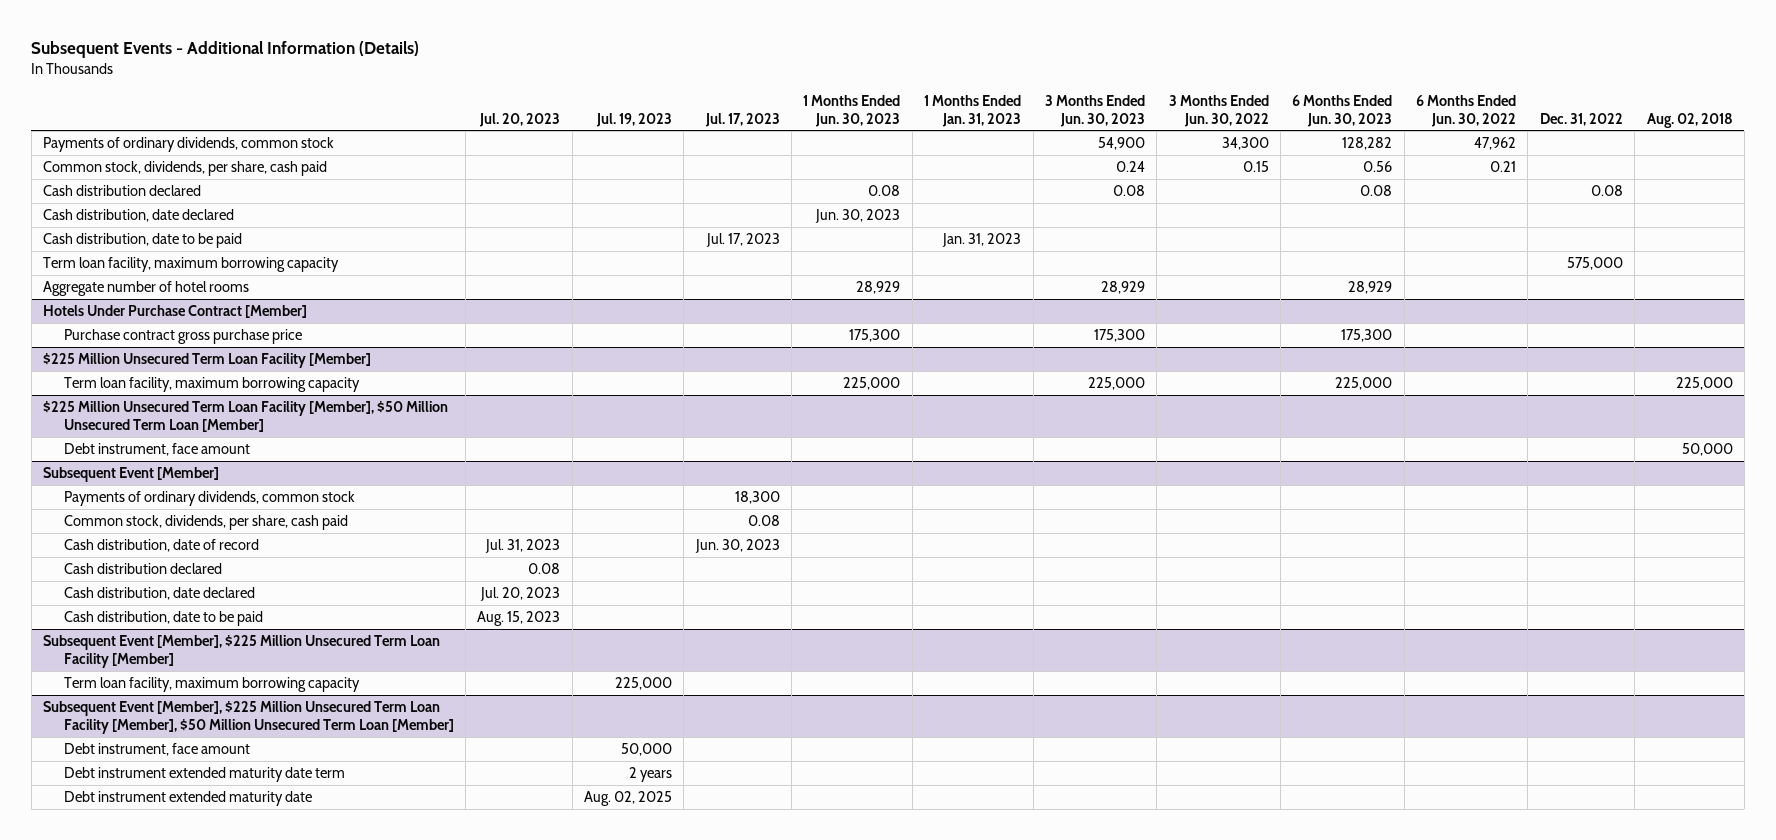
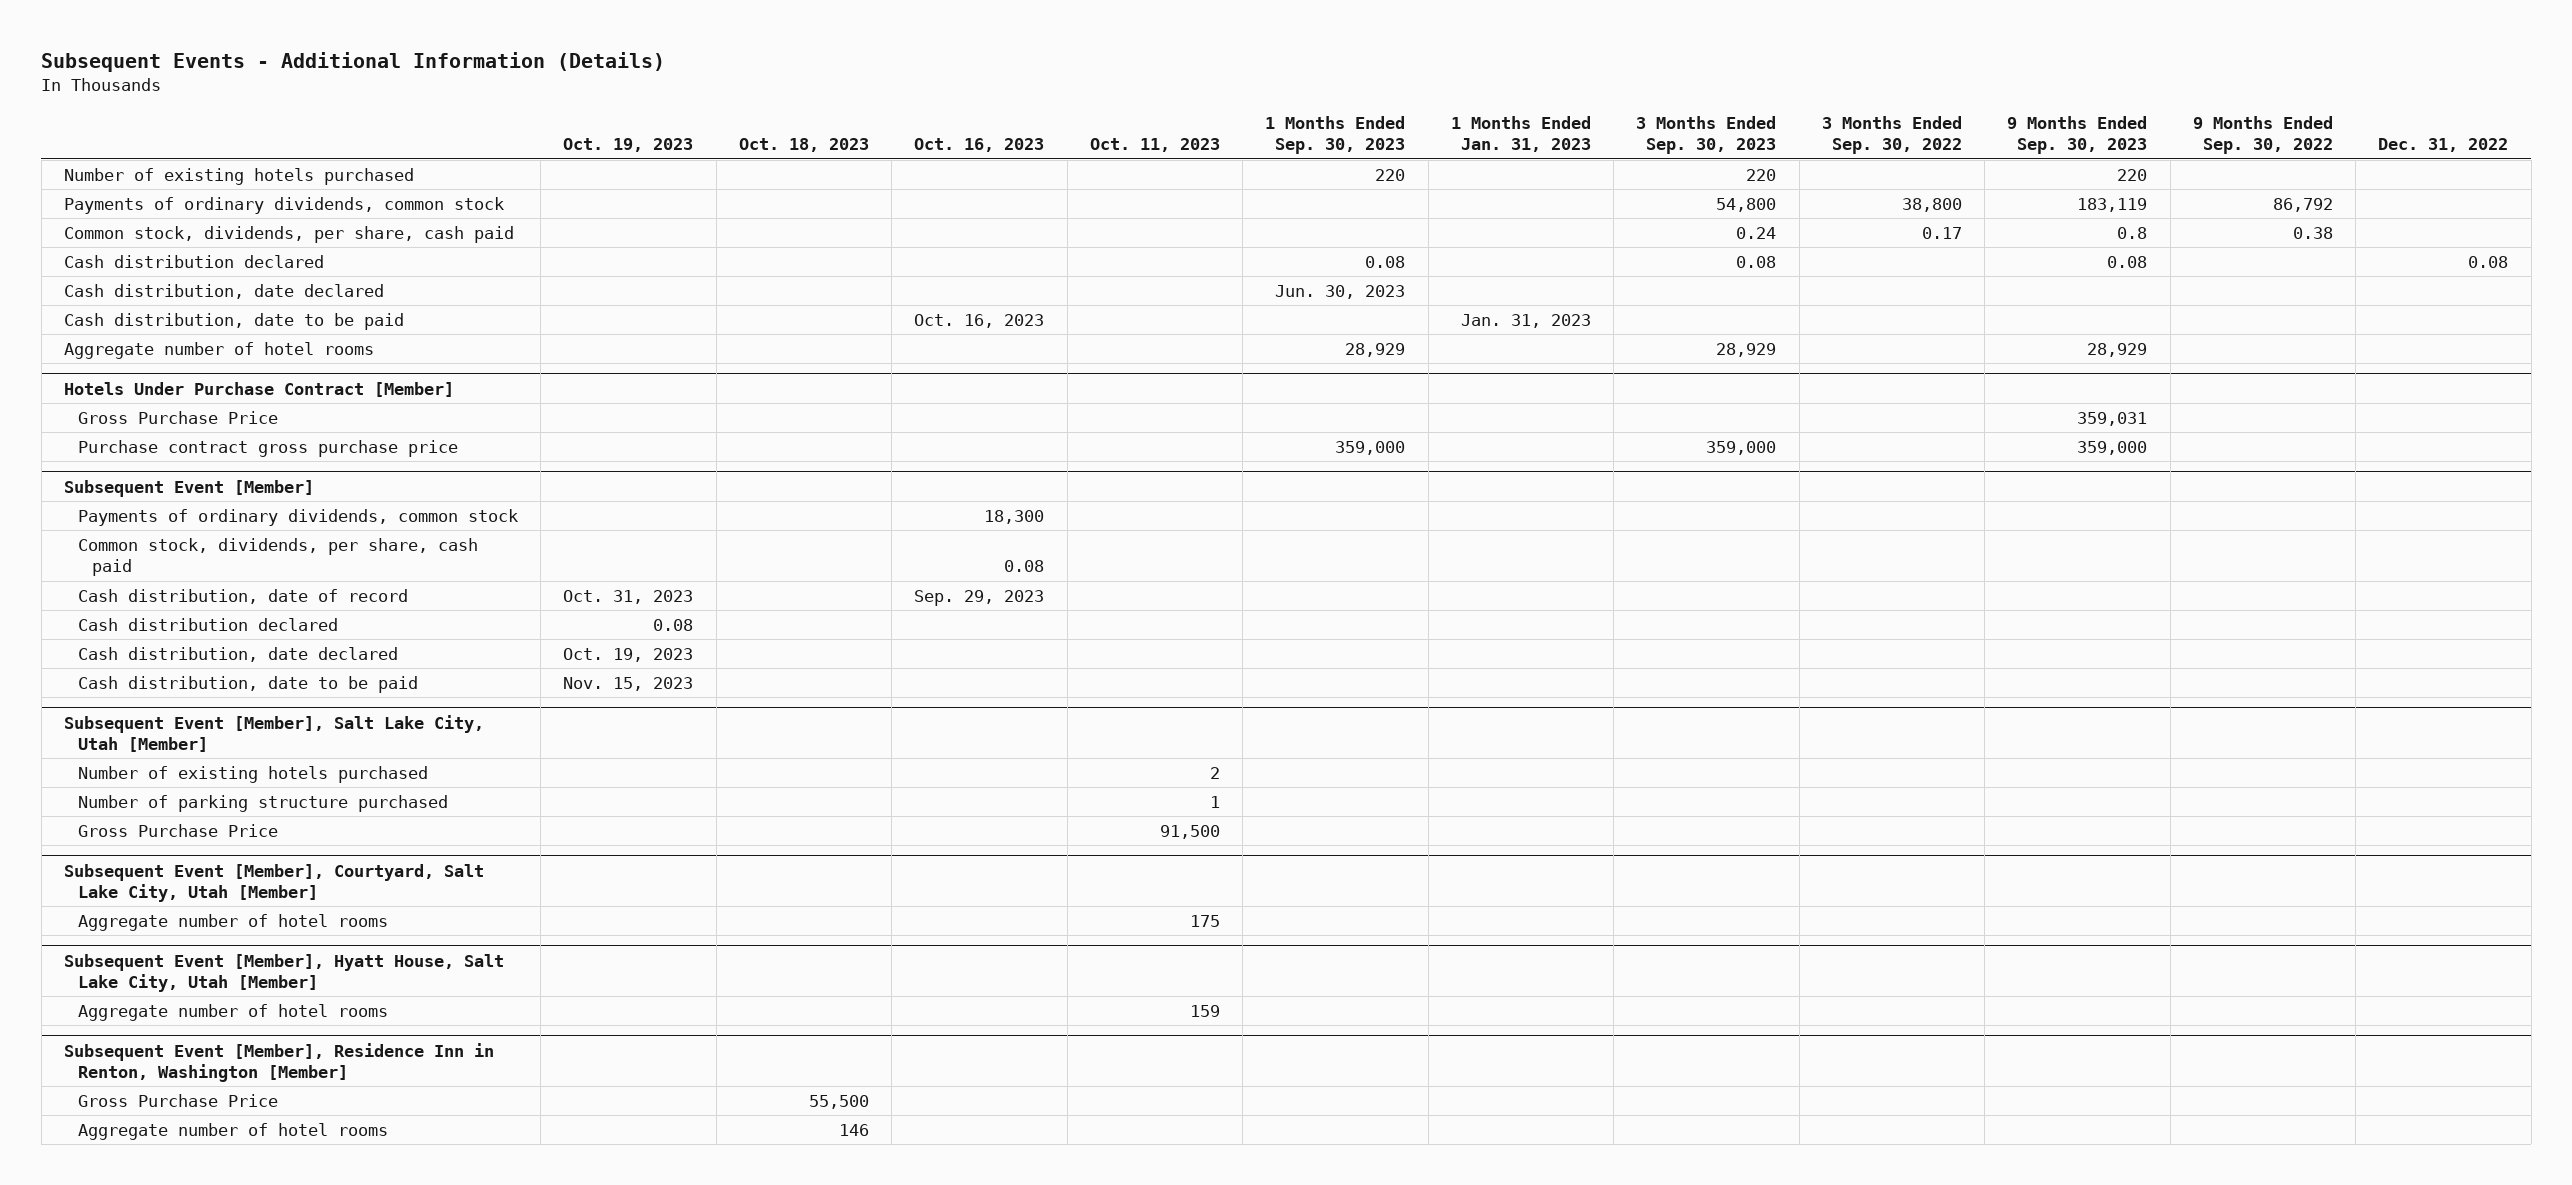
[479,112,561,127] Jul. 20, 2023 -> none
[596,112,673,127] Jul. 19, 2023 -> none
[704,112,780,127] Jul. 17, 2023 -> none
[803,94,901,127] 1 Months Ended Jun. 30, 2023 -> none
[1044,94,1145,127] 3 Months Ended Jun. 30, 2023 -> none
[1168,94,1269,127] 3 Months Ended Jun. 30, 2022 -> none
[1292,94,1393,127] 6 Months Ended Jun. 30, 2023 -> none
[1416,94,1517,127] 6 Months Ended Jun. 30, 2022 -> none
[1646,112,1733,128] Aug. 02, 2018 -> none
none -> [563,138,694,153] Oct. 19, 2023
none -> [738,138,869,153] Oct. 18, 2023
none -> [914,138,1045,153] Oct. 16, 2023
none -> [1089,138,1220,153] Oct. 11, 2023
none -> [1265,115,1406,155] 1 Months Ended Sep. 30, 2023
none -> [1636,115,1777,155] 3 Months Ended Sep. 30, 2023
none -> [1821,115,1962,155] 3 Months Ended Sep. 30, 2022
none -> [2007,115,2148,155] 9 Months Ended Sep. 30, 2023
none -> [2192,115,2333,155] 9 Months Ended Sep. 30, 2022
none -> [63,167,414,185] Number of existing hotels purchased
[43,257,340,273] Term loan facility, maximum borrowing capacity -> none
none -> [77,410,278,424] Gross Purchase Price
[43,353,372,369] $225 Million Unsecured Term Loan Facility [Member] -> none
[63,377,360,393] Term loan facility, maximum borrowing capacity -> none
[43,401,449,432] $225 Million Unsecured Term Loan Facility [Member], $50 Million Unsecured Term Loan [Member] -> none
[63,443,250,457] Debt instrument, face amount -> none
[43,635,441,668] Subsequent Event [Member], $225 Million Unsecured Term Loan Facility [Member] -> none
[63,677,360,693] Term loan facility, maximum borrowing capacity -> none
[43,701,454,734] Subsequent Event [Member], $225 Million Unsecured Term Loan Facility [Member], $50 Million Unsecured Term Loan [Member] -> none
[63,743,250,757] Debt instrument, face amount -> none
[63,767,345,783] Debt instrument extended maturity date term -> none
[63,791,312,807] Debt instrument extended maturity date -> none
none -> [63,714,484,752] Subsequent Event [Member], Salt Lake City, Utah [Member]
none -> [77,765,428,783] Number of existing hotels purchased
none -> [77,794,448,812] Number of parking structure purchased
none -> [77,823,278,837] Gross Purchase Price
none -> [63,863,484,902] Subsequent Event [Member], Courtyard, Salt Lake City, Utah [Member]
none -> [77,913,388,931] Aggregate number of hotel rooms
none -> [63,953,504,992] Subsequent Event [Member], Hyatt House, Salt Lake City, Utah [Member]
none -> [77,1003,388,1021] Aggregate number of hotel rooms
none -> [63,1042,494,1082] Subsequent Event [Member], Residence Inn in Renton, Washington [Member]
none -> [77,1093,278,1107] Gross Purchase Price
none -> [77,1122,388,1140] Aggregate number of hotel rooms

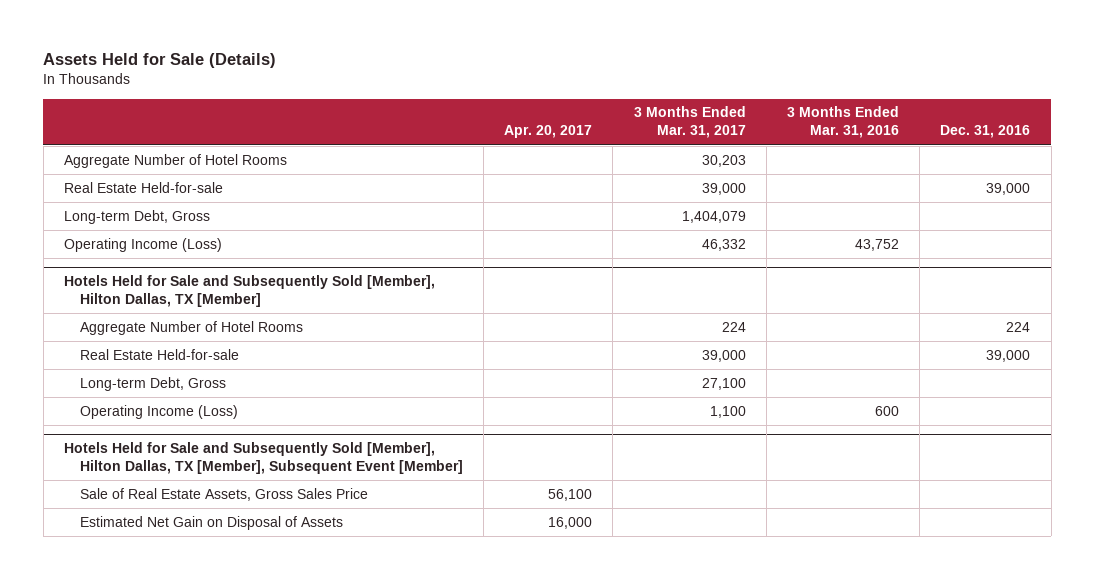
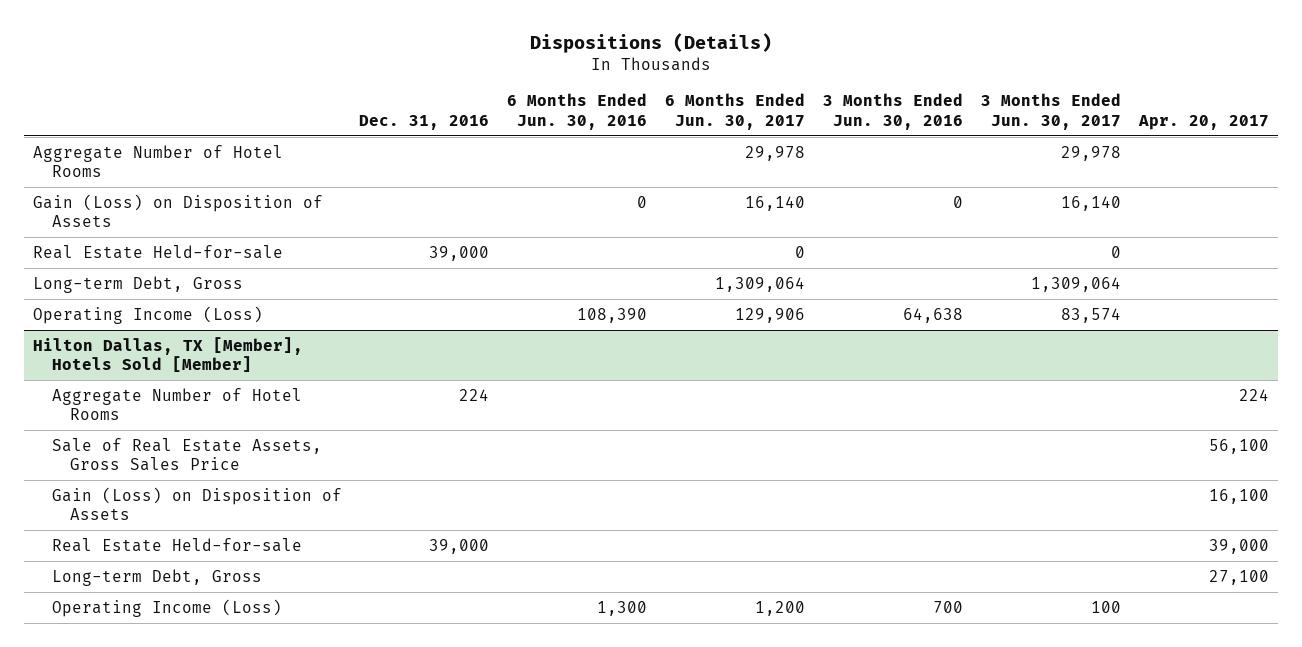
[43,53,277,69] Assets Held for Sale (Details) -> [530,32,773,53] Dispositions (Details)
[633,106,746,139] 3 Months Ended Mar. 31, 2017 -> none
[786,106,899,139] 3 Months Ended Mar. 31, 2016 -> none
none -> [507,93,648,130] 6 Months Ended Jun. 30, 2016
none -> [665,93,806,130] 6 Months Ended Jun. 30, 2017
none -> [823,93,964,130] 3 Months Ended Jun. 30, 2016
none -> [980,93,1121,130] 3 Months Ended Jun. 30, 2017
none -> [33,193,324,228] Gain (Loss) on Disposition of Assets
[64,274,436,307] Hotels Held for Sale and Subsequently Sold [Member], Hilton Dallas, TX [Member] -> none
[79,320,303,335] Aggregate Number of Hotel Rooms -> none
[79,348,239,360] Real Estate Held-for-sale -> none
[79,376,226,391] Long-term Debt, Gross -> none
[79,404,238,419] Operating Income (Loss) -> none
[64,441,463,474] Hotels Held for Sale and Subsequently Sold [Member], Hilton Dallas, TX [Member], Subsequent Event [Member] -> [33,336,304,373] Hilton Dallas, TX [Member], Hotels Sold [Member]
none -> [51,387,302,421] Aggregate Number of Hotel Rooms
[79,515,343,530] Estimated Net Gain on Disposal of Assets -> none
none -> [51,486,342,521] Gain (Loss) on Disposition of Assets
none -> [51,537,302,552] Real Estate Held-for-sale
none -> [51,568,262,586] Long-term Debt, Gross
none -> [51,598,282,617] Operating Income (Loss)

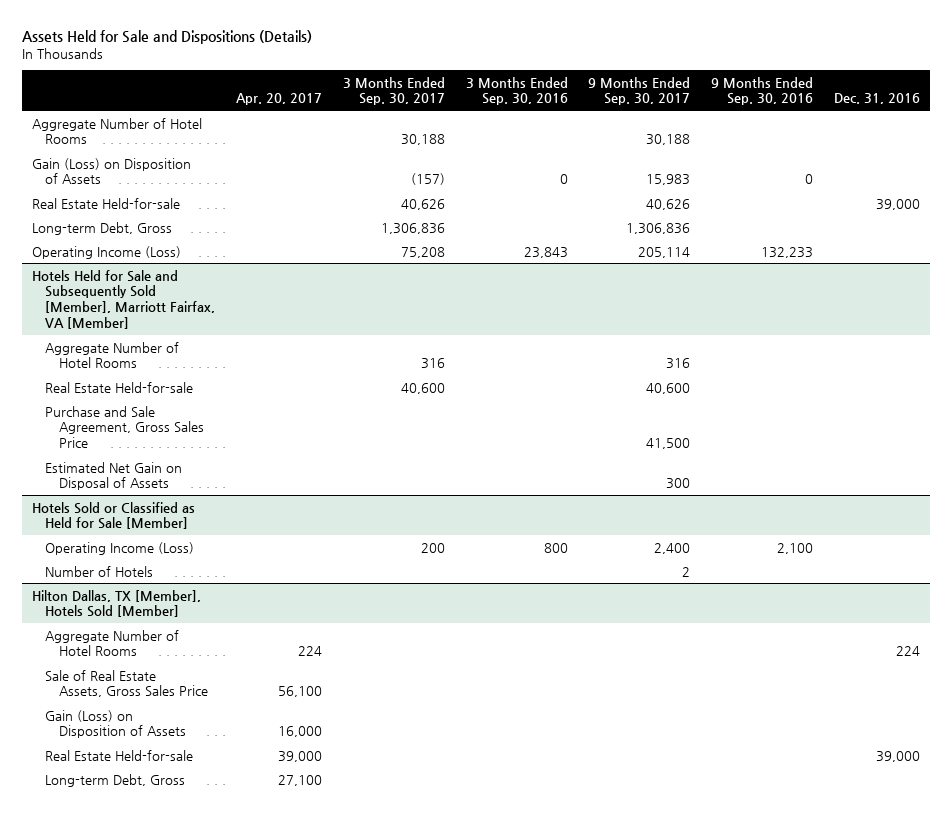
[530,32,773,53] Dispositions (Details) -> [21,30,312,45] Assets Held for Sale and Dispositions (Details)
[507,93,648,130] 6 Months Ended Jun. 30, 2016 -> none
[665,93,806,130] 6 Months Ended Jun. 30, 2017 -> none
[823,93,964,130] 3 Months Ended Jun. 30, 2016 -> none
[980,93,1121,130] 3 Months Ended Jun. 30, 2017 -> none
none -> [342,76,445,106] 3 Months Ended Sep. 30, 2017
none -> [465,76,568,106] 3 Months Ended Sep. 30, 2016
none -> [588,76,691,106] 9 Months Ended Sep. 30, 2017
none -> [710,76,813,106] 9 Months Ended Sep. 30, 2016
none -> [32,269,216,329] Hotels Held for Sale and Subsequently Sold [Member], Marriott Fairfax, VA [Member]
none -> [45,341,180,369] Aggregate Number of Hotel Rooms
none -> [45,381,194,393] Real Estate Held-for-sale
none -> [45,405,204,449] Purchase and Sale Agreement, Gross Sales Price
none -> [45,461,183,491] Estimated Net Gain on Disposal of Assets
none -> [32,501,196,530] Hotels Sold or Classified as Held for Sale [Member]
none -> [45,541,195,555] Operating Income (Loss)
none -> [45,565,154,577] Number of Hotels
[1208,488,1269,504] 16,100 -> [278,726,323,738] 16,000
[51,598,282,617] Operating Income (Loss) -> none

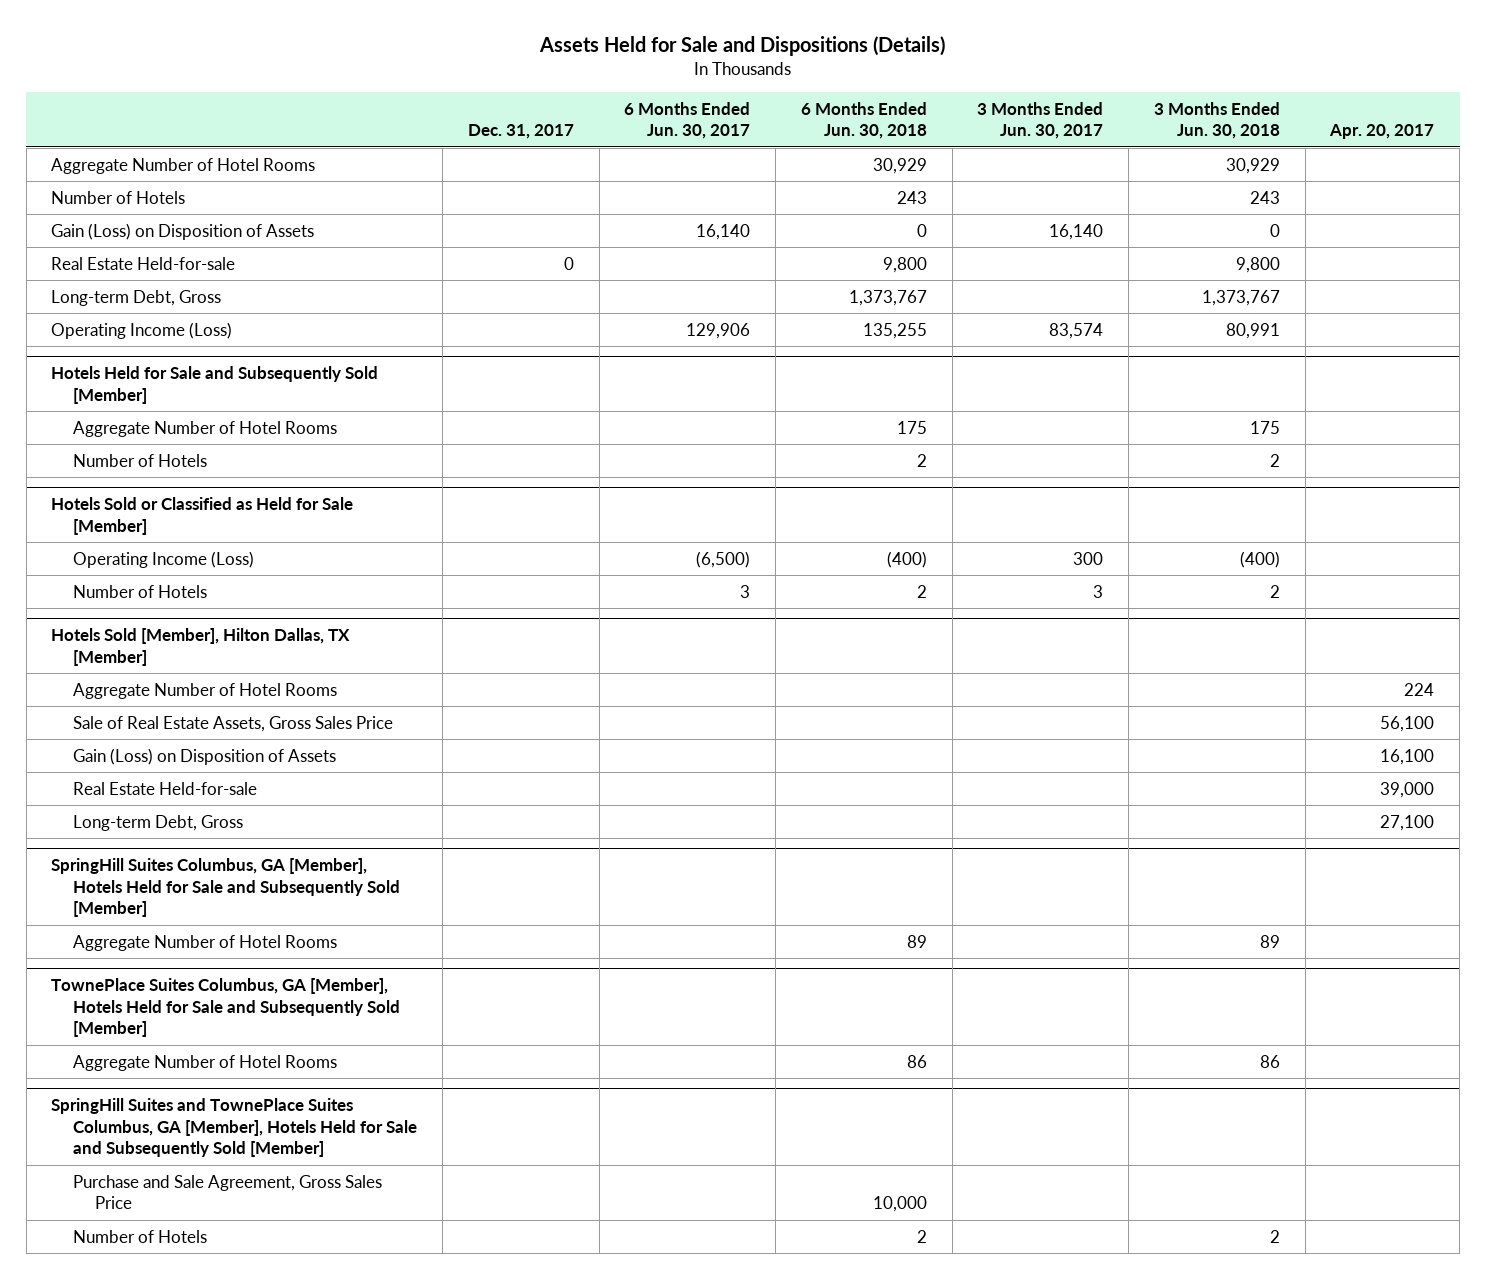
[342,76,445,106] 3 Months Ended Sep. 30, 2017 -> none
[465,76,568,106] 3 Months Ended Sep. 30, 2016 -> none
[588,76,691,106] 9 Months Ended Sep. 30, 2017 -> none
[710,76,813,106] 9 Months Ended Sep. 30, 2016 -> none
[833,93,920,105] Dec. 31, 2016 -> none
none -> [467,124,574,140] Dec. 31, 2017
none -> [624,101,751,140] 6 Months Ended Jun. 30, 2017
none -> [800,101,927,140] 6 Months Ended Jun. 30, 2018
none -> [977,101,1104,140] 3 Months Ended Jun. 30, 2017
none -> [1153,101,1280,140] 3 Months Ended Jun. 30, 2018
none -> [51,190,186,204] Number of Hotels
[32,269,216,329] Hotels Held for Sale and Subsequently Sold [Member], Marriott Fairfax, VA [Member] -> [51,366,379,404] Hotels Held for Sale and Subsequently Sold [Member]
[45,381,194,393] Real Estate Held-for-sale -> none
[45,405,204,449] Purchase and Sale Agreement, Gross Sales Price -> none
[45,461,183,491] Estimated Net Gain on Disposal of Assets -> none
none -> [73,453,208,467] Number of Hotels
[32,589,202,618] Hilton Dallas, TX [Member], Hotels Sold [Member] -> [51,628,351,666] Hotels Sold [Member], Hilton Dallas, TX [Member]
[278,726,323,738] 16,000 -> [1380,748,1435,765] 16,100
none -> [51,858,401,918] SpringHill Suites Columbus, GA [Member], Hotels Held for Sale and Subsequently Sold [Member]
none -> [73,934,338,951] Aggregate Number of Hotel Rooms
none -> [51,978,401,1038] TownePlace Suites Columbus, GA [Member], Hotels Held for Sale and Subsequently Sold [Member]
none -> [73,1054,338,1071] Aggregate Number of Hotel Rooms
none -> [51,1098,418,1158] SpringHill Suites and TownePlace Suites Columbus, GA [Member], Hotels Held for Sale and Subsequently Sold [Member]
none -> [73,1174,383,1210] Purchase and Sale Agreement, Gross Sales Price
none -> [73,1229,208,1243] Number of Hotels

